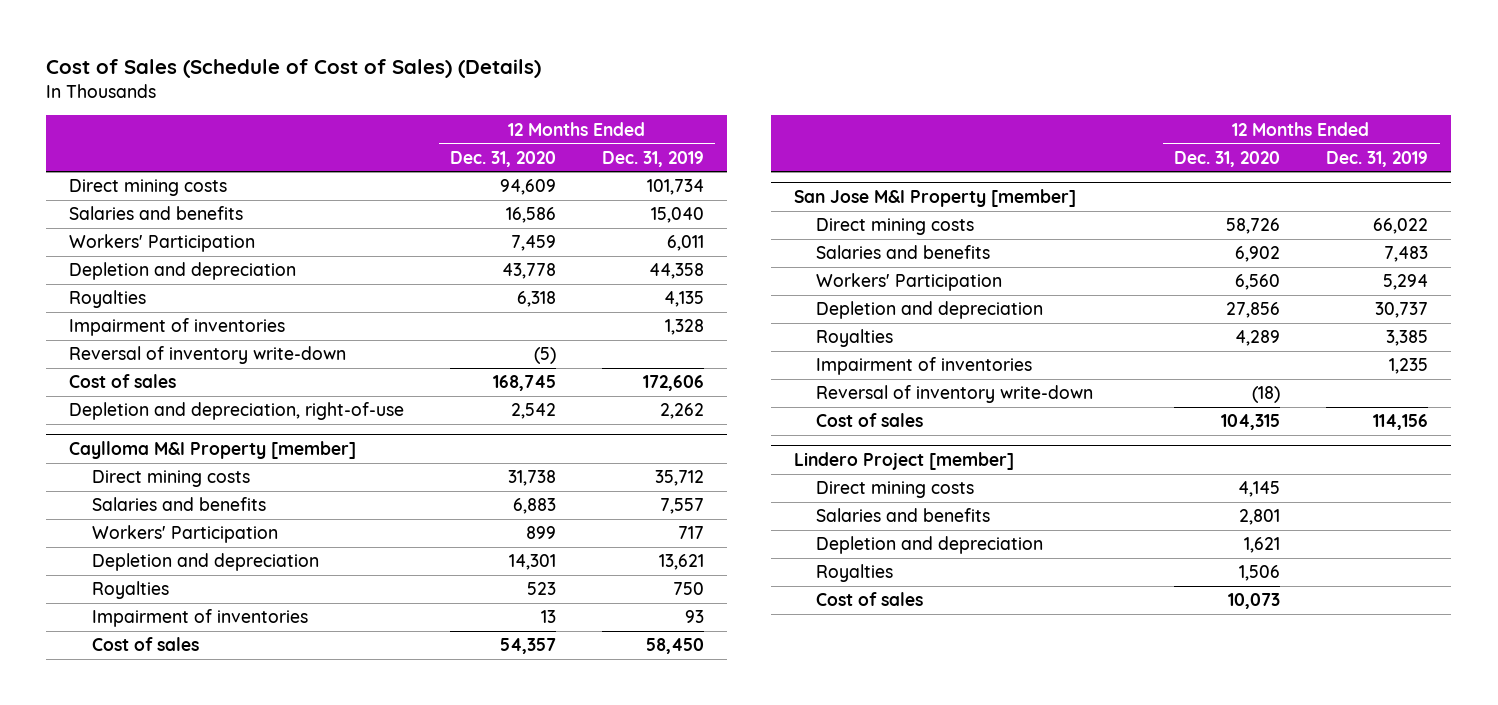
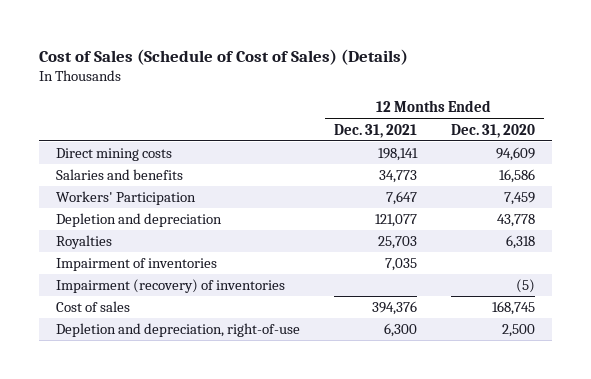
[601,150,704,167] Dec. 31, 2019 -> none
none -> [333,123,417,138] Dec. 31, 2021
[69,346,347,365] Reversal of inventory write-down -> [55,279,285,294] Impairment (recovery) of inventories
[69,441,357,460] Caylloma M&I Property [member] -> none
[91,470,250,488] Direct mining costs -> none
[91,497,266,512] Salaries and benefits -> none
[91,525,278,544] Workers' Participation -> none
[91,553,319,572] Depletion and depreciation -> none
[91,581,169,600] Royalties -> none
[91,609,308,628] Impairment of inventories -> none
[91,637,199,652] Cost of sales -> none
[793,189,1076,208] San Jose M&I Property [member] -> none
[816,218,975,236] Direct mining costs -> none
[816,245,991,260] Salaries and benefits -> none
[816,273,1003,292] Workers' Participation -> none
[816,301,1044,320] Depletion and depreciation -> none
[816,329,894,348] Royalties -> none
[816,357,1033,376] Impairment of inventories -> none
[816,385,1094,404] Reversal of inventory write-down -> none
[816,413,924,428] Cost of sales -> none
[793,452,1014,471] Lindero Project [member] -> none
[816,481,975,499] Direct mining costs -> none
[816,508,991,523] Salaries and benefits -> none
[816,536,1044,555] Depletion and depreciation -> none
[816,564,894,583] Royalties -> none
[816,592,924,607] Cost of sales -> none
[511,403,557,420] 2,542 -> [502,324,536,338] 2,500

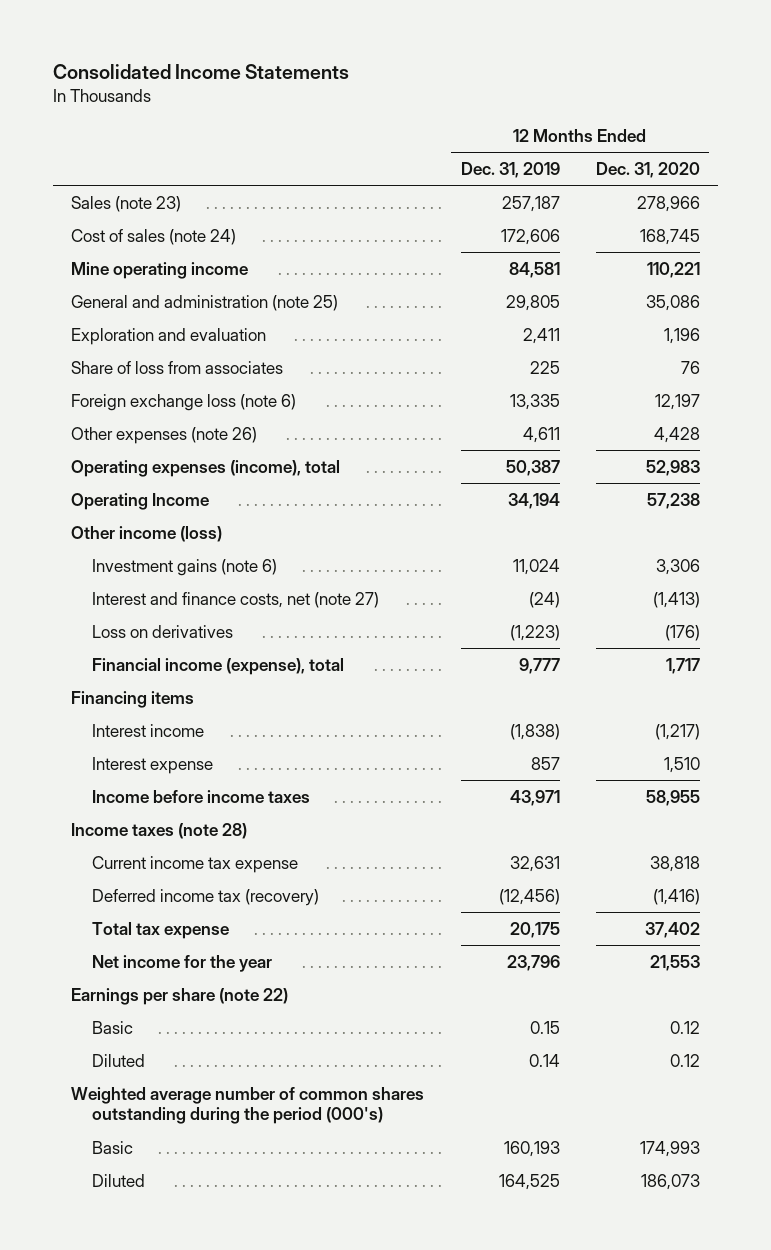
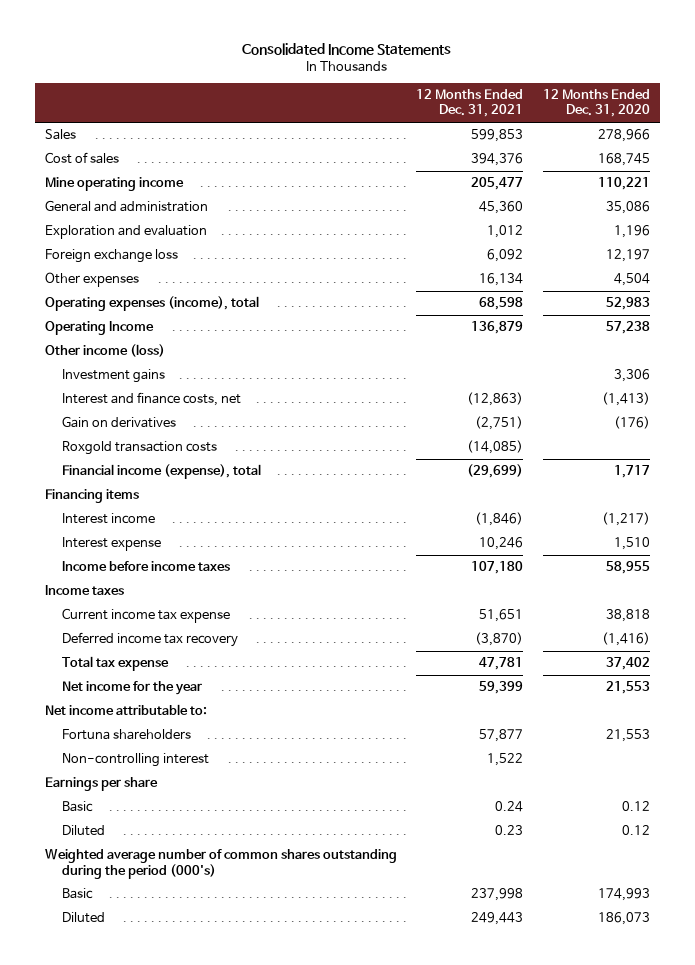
[460,162,560,179] Dec. 31, 2019 -> none
none -> [416,89,524,118] 12 Months Ended Dec. 31, 2021
[70,195,181,212] Sales (note 23) -> [44,129,76,141] Sales
[70,228,236,245] Cost of sales (note 24) -> [44,152,119,165] Cost of sales
[70,294,338,311] General and administration (note 25) -> [44,200,208,213] General and administration
[70,360,283,374] Share of loss from associates -> none
[70,393,296,411] Foreign exchange loss (note 6) -> [44,249,178,264] Foreign exchange loss
[70,426,257,444] Other expenses (note 26) -> [44,272,139,288] Other expenses
[654,426,701,443] 4,428 -> [614,273,651,287] 4,504
[92,558,278,576] Investment gains (note 6) -> [62,369,166,384] Investment gains
[92,591,380,608] Interest and finance costs, net (note 27) -> [62,392,242,407] Interest and finance costs, net
[92,624,234,638] Loss on derivatives -> [62,416,177,429] Gain on derivatives
none -> [62,441,218,456] Roxgold transaction costs
[70,822,247,839] Income taxes (note 28) -> [44,585,124,596] Income taxes
[92,888,320,906] Deferred income tax (recovery) -> [62,632,239,648] Deferred income tax recovery
none -> [44,704,207,716] Net income attributable to:
none -> [62,729,192,741] Fortuna shareholders
none -> [62,753,210,768] Non-controlling interest
[70,987,288,1005] Earnings per share (note 22) -> [44,777,158,792] Earnings per share

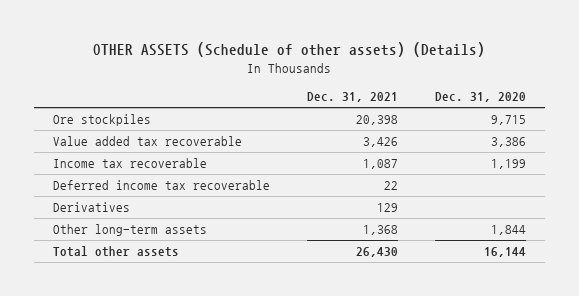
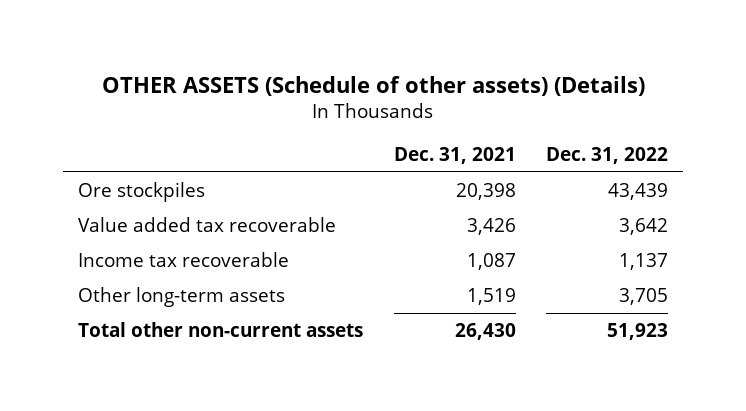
[435,92,527,103] Dec. 31, 2020 -> none
none -> [546,147,669,165] Dec. 31, 2022
[52,180,270,191] Deferred income tax recoverable -> none
[52,202,130,213] Derivatives -> none
[362,225,398,236] 1,368 -> [466,288,516,306] 1,519
[52,246,179,258] Total other assets -> [78,322,364,338] Total other non-current assets

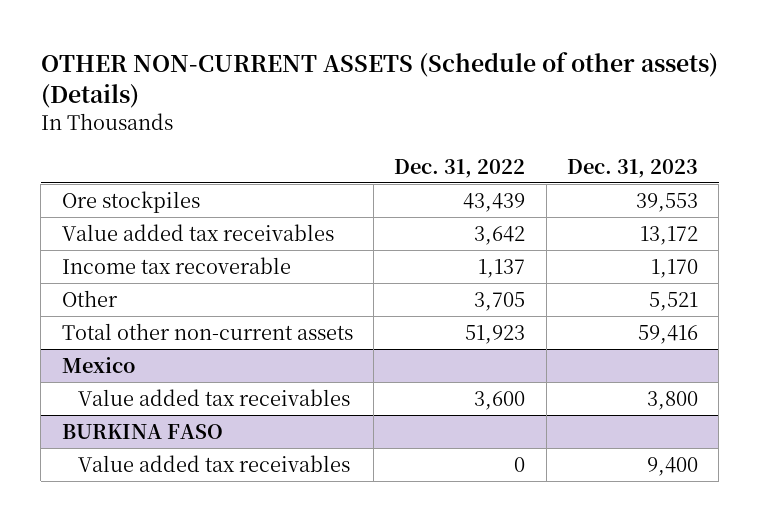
[102,75,646,96] OTHER ASSETS (Schedule of other assets) (Details) -> [40,51,718,108] OTHER NON-CURRENT ASSETS (Schedule of other assets) (Details)
[393,147,516,165] Dec. 31, 2021 -> none
none -> [566,158,698,178] Dec. 31, 2023
[78,217,337,233] Value added tax recoverable -> [61,223,334,241] Value added tax receivables
[78,287,286,308] Other long-term assets -> [61,289,118,307] Other
none -> [61,356,135,373] Mexico
none -> [77,388,350,406] Value added tax receivables
none -> [61,423,223,439] BURKINA FASO
none -> [77,454,350,472] Value added tax receivables

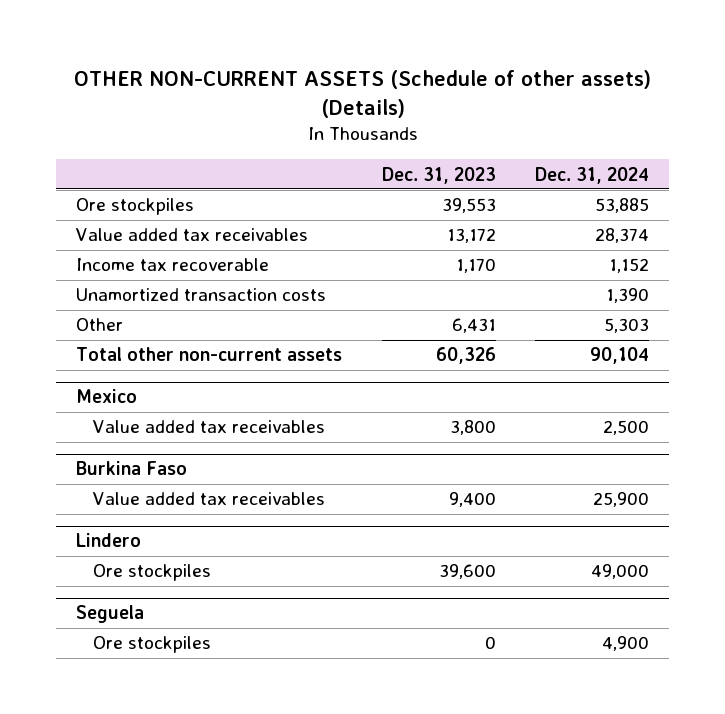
[394,158,526,178] Dec. 31, 2022 -> none
none -> [535,166,650,184] Dec. 31, 2024
none -> [76,288,327,302] Unamortized transaction costs
[648,291,698,311] 5,521 -> [451,318,496,334] 6,431
[637,324,698,344] 59,416 -> [435,347,496,365] 60,326
[61,423,223,439] BURKINA FASO -> [76,461,188,476] Burkina Faso
none -> [76,533,142,548] Lindero
none -> [92,564,211,582] Ore stockpiles
none -> [76,605,145,624] Seguela
none -> [92,636,211,654] Ore stockpiles

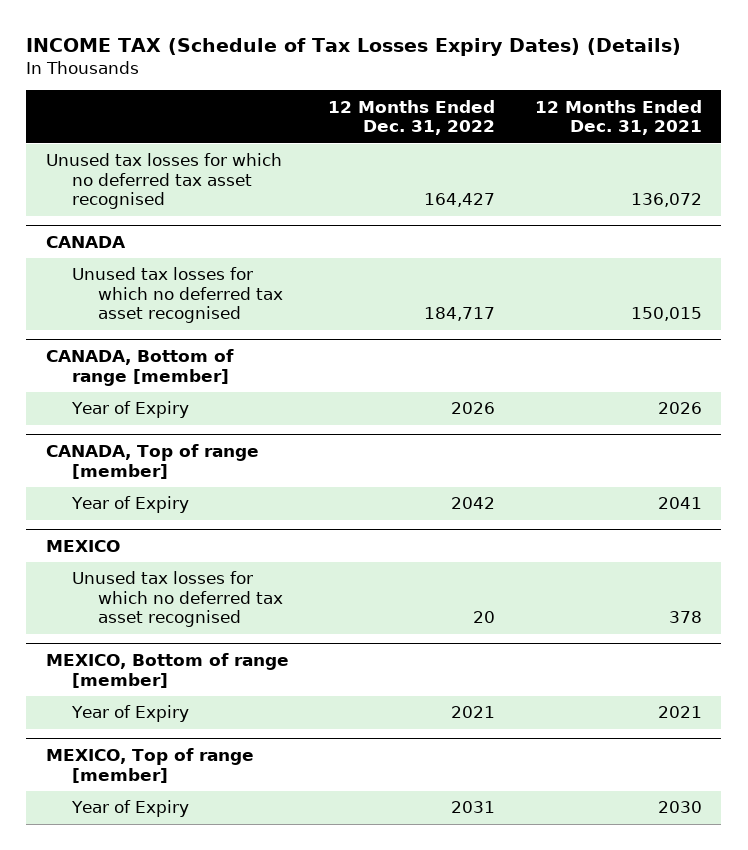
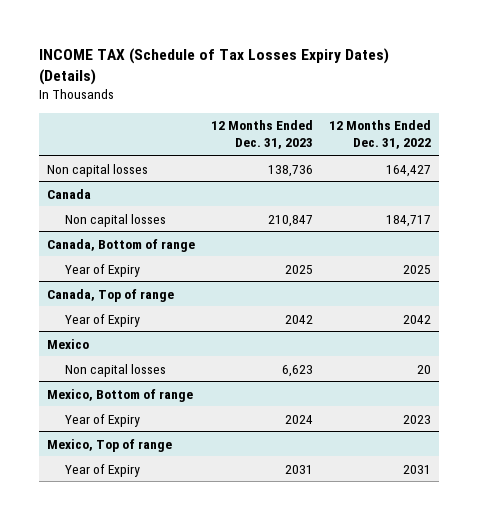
[534,99,702,136] 12 Months Ended Dec. 31, 2021 -> none
none -> [211,120,314,150] 12 Months Ended Dec. 31, 2023
[45,153,282,210] Unused tax losses for which no deferred tax asset recognised -> [46,163,148,177] Non capital losses
[45,236,126,249] CANADA -> [46,188,91,199] Canada
[72,267,284,324] Unused tax losses for which no deferred tax asset recognised -> [65,213,167,227] Non capital losses
[45,349,234,386] CANADA, Bottom of range [member] -> [46,238,195,252] Canada, Bottom of range
[451,402,496,415] 2026 -> [403,264,432,274] 2025
[45,444,259,479] CANADA, Top of range [member] -> [46,288,174,302] Canada, Top of range
[45,540,120,553] MEXICO -> [46,338,89,349] Mexico
[72,571,284,628] Unused tax losses for which no deferred tax asset recognised -> [65,363,167,377] Non capital losses
[45,653,289,688] MEXICO, Bottom of range [member] -> [46,388,193,402] Mexico, Bottom of range
[451,706,496,719] 2021 -> [403,414,432,424] 2023
[45,748,254,783] MEXICO, Top of range [member] -> [46,438,172,452] Mexico, Top of range

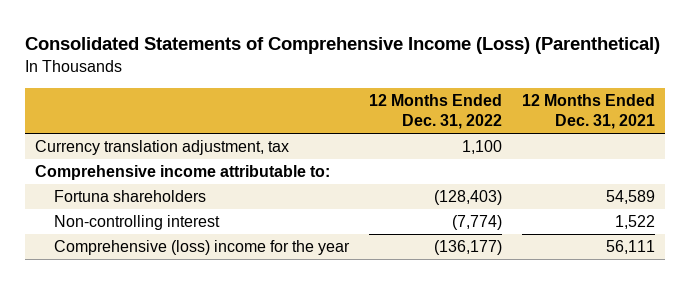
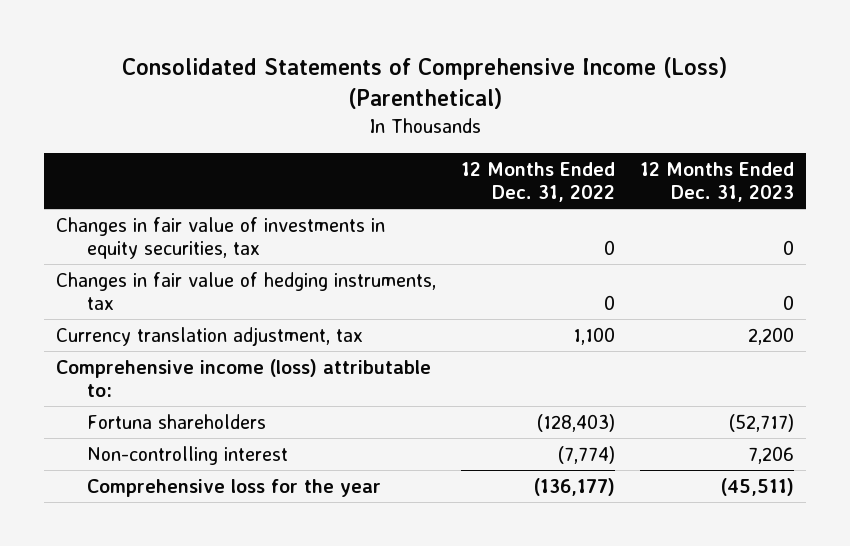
[522,94,656,130] 12 Months Ended Dec. 31, 2021 -> none
none -> [639,161,794,203] 12 Months Ended Dec. 31, 2023
none -> [56,216,386,259] Changes in fair value of investments in equity securities, tax
none -> [56,271,437,310] Changes in fair value of hedging instruments, tax
[34,165,330,181] Comprehensive income attributable to: -> [56,358,432,397] Comprehensive income (loss) attributable to:
[54,240,351,256] Comprehensive (loss) income for the year -> [86,478,381,497] Comprehensive loss for the year

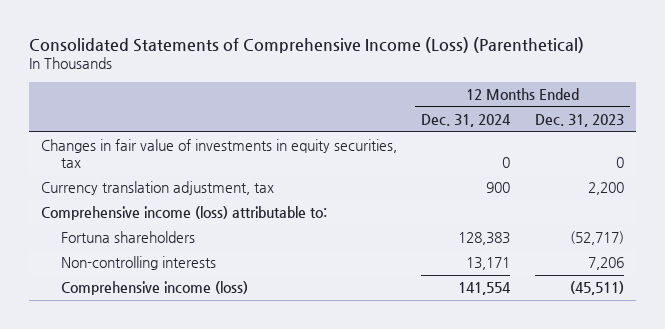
[460,161,615,203] 12 Months Ended Dec. 31, 2022 -> none
none -> [421,114,512,128] Dec. 31, 2024
[56,271,437,310] Changes in fair value of hedging instruments, tax -> none
[86,445,288,465] Non-controlling interest -> [60,256,216,271] Non-controlling interests
[86,478,381,497] Comprehensive loss for the year -> [60,281,248,296] Comprehensive income (loss)

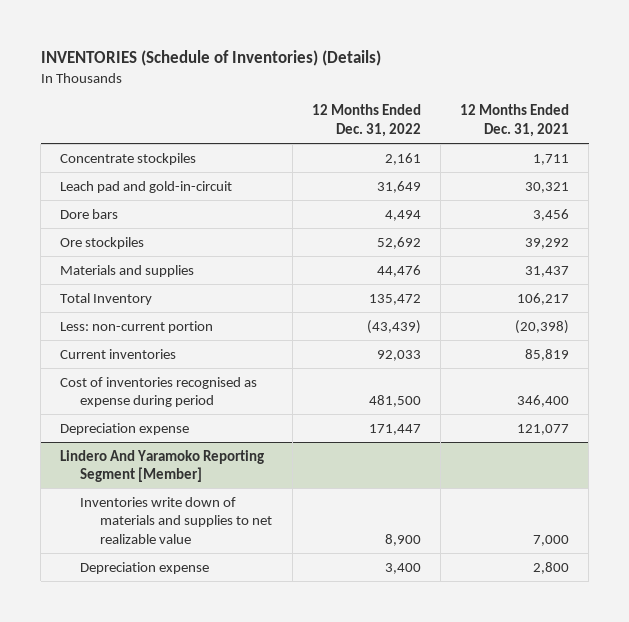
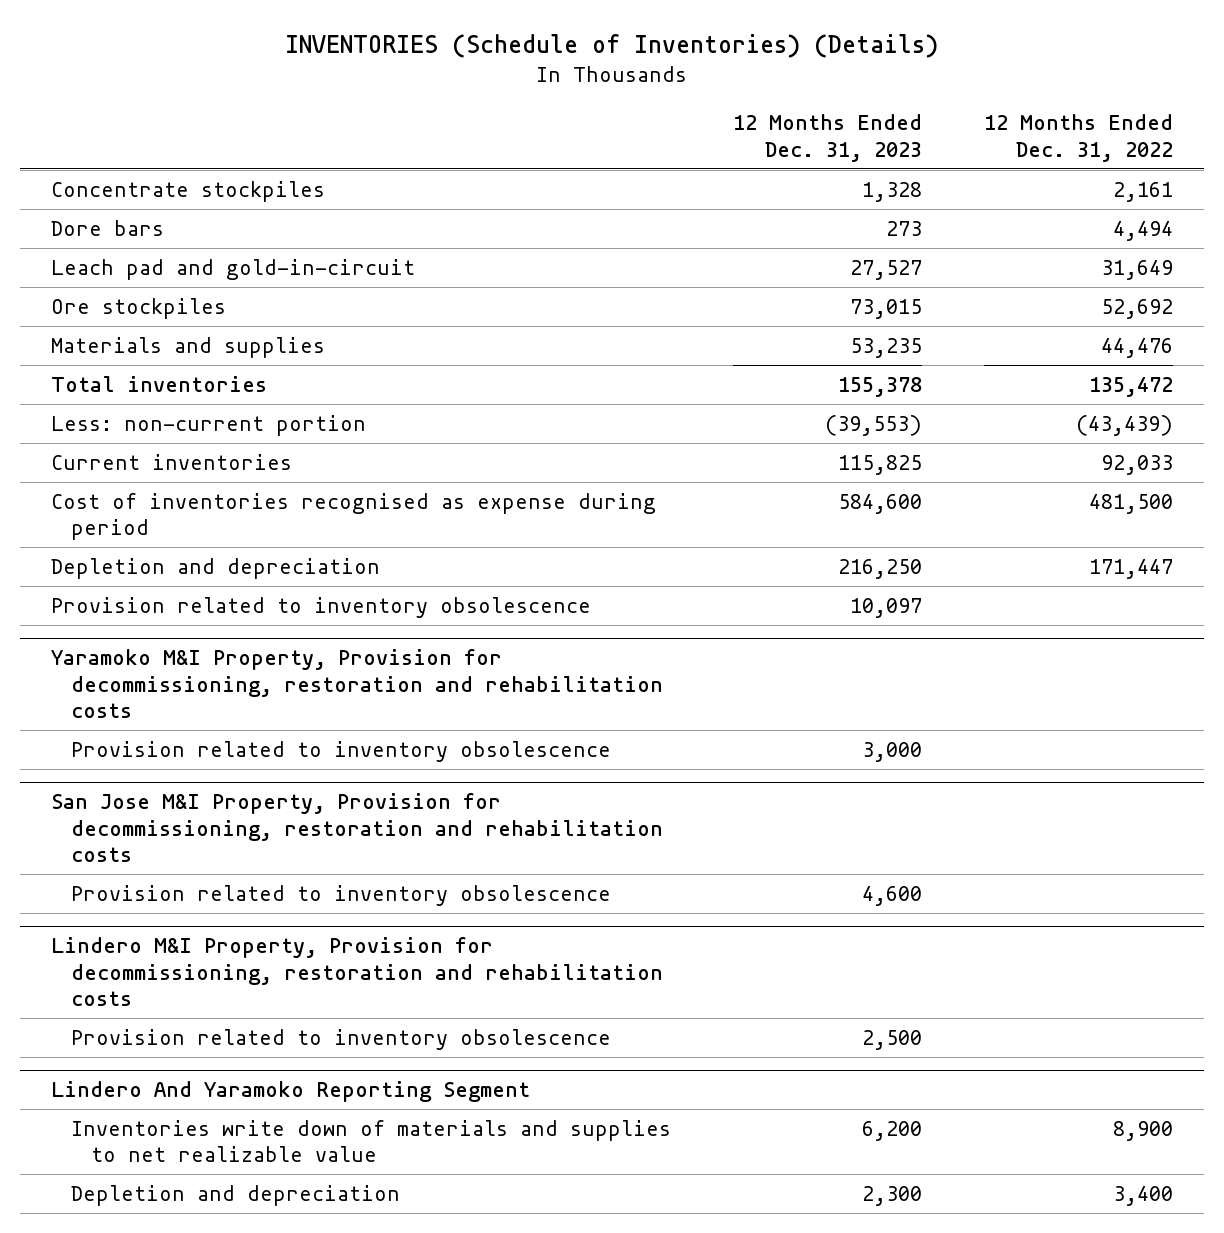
[460,104,570,138] 12 Months Ended Dec. 31, 2021 -> none
none -> [733,114,923,162] 12 Months Ended Dec. 31, 2023
[60,180,233,193] Leach pad and gold-in-circuit -> [51,258,416,280] Leach pad and gold-in-circuit
[60,292,153,305] Total Inventory -> [51,375,268,392] Total inventories
[60,422,190,435] Depreciation expense -> [51,557,381,579] Depletion and depreciation
none -> [51,596,592,618] Provision related to inventory obsolescence
none -> [51,649,664,719] Yaramoko M&I Property, Provision for decommissioning, restoration and rehabilitation costs
none -> [71,740,612,762] Provision related to inventory obsolescence
none -> [51,793,664,863] San Jose M&I Property, Provision for decommissioning, restoration and rehabilitation costs
none -> [71,884,612,906] Provision related to inventory obsolescence
none -> [51,937,664,1007] Lindero M&I Property, Provision for decommissioning, restoration and rehabilitation costs
none -> [71,1028,612,1050] Provision related to inventory obsolescence
[60,449,265,483] Lindero And Yaramoko Reporting Segment [Member] -> [51,1081,531,1103] Lindero And Yaramoko Reporting Segment
[80,561,210,574] Depreciation expense -> [71,1184,401,1206] Depletion and depreciation

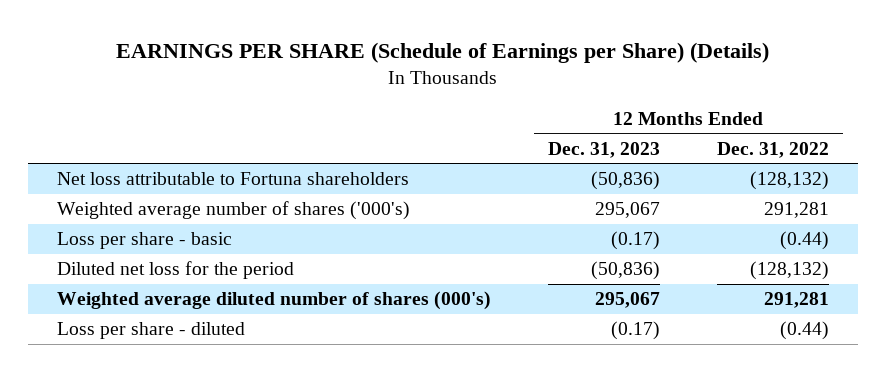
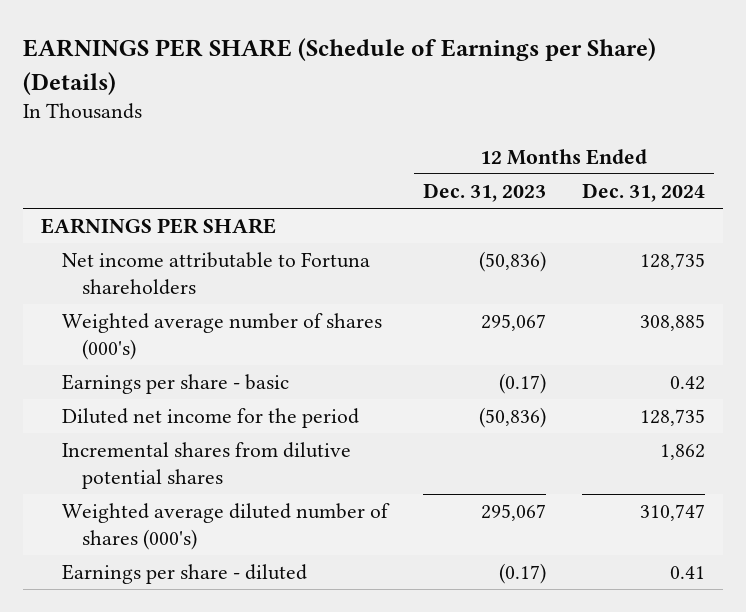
[716,141,829,158] Dec. 31, 2022 -> none
none -> [581,182,705,202] Dec. 31, 2024
none -> [41,218,277,235] EARNINGS PER SHARE
[56,172,409,186] Net loss attributable to Fortuna shareholders -> [61,252,370,295] Net income attributable to Fortuna shareholders
[56,201,410,221] Weighted average number of shares ('000's) -> [61,313,382,360] Weighted average number of shares (000's)
[56,232,232,250] Loss per share - basic -> [61,374,289,395] Earnings per share - basic
[56,261,294,280] Diluted net loss for the period -> [61,408,359,429] Diluted net income for the period
none -> [61,442,351,489] Incremental shares from dilutive potential shares
[56,322,245,340] Loss per share - diluted -> [61,564,307,585] Earnings per share - diluted

